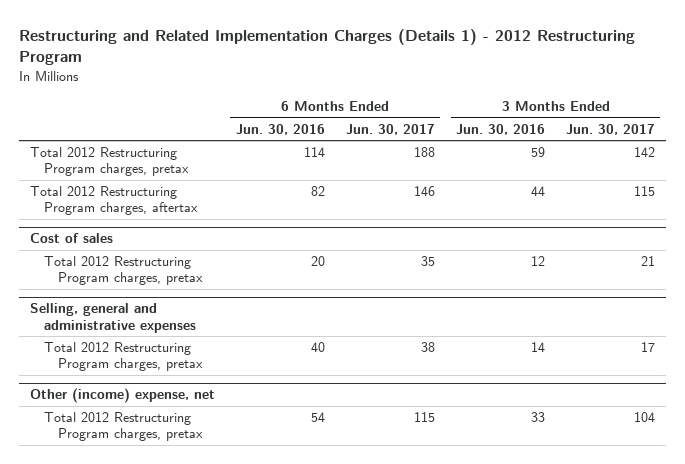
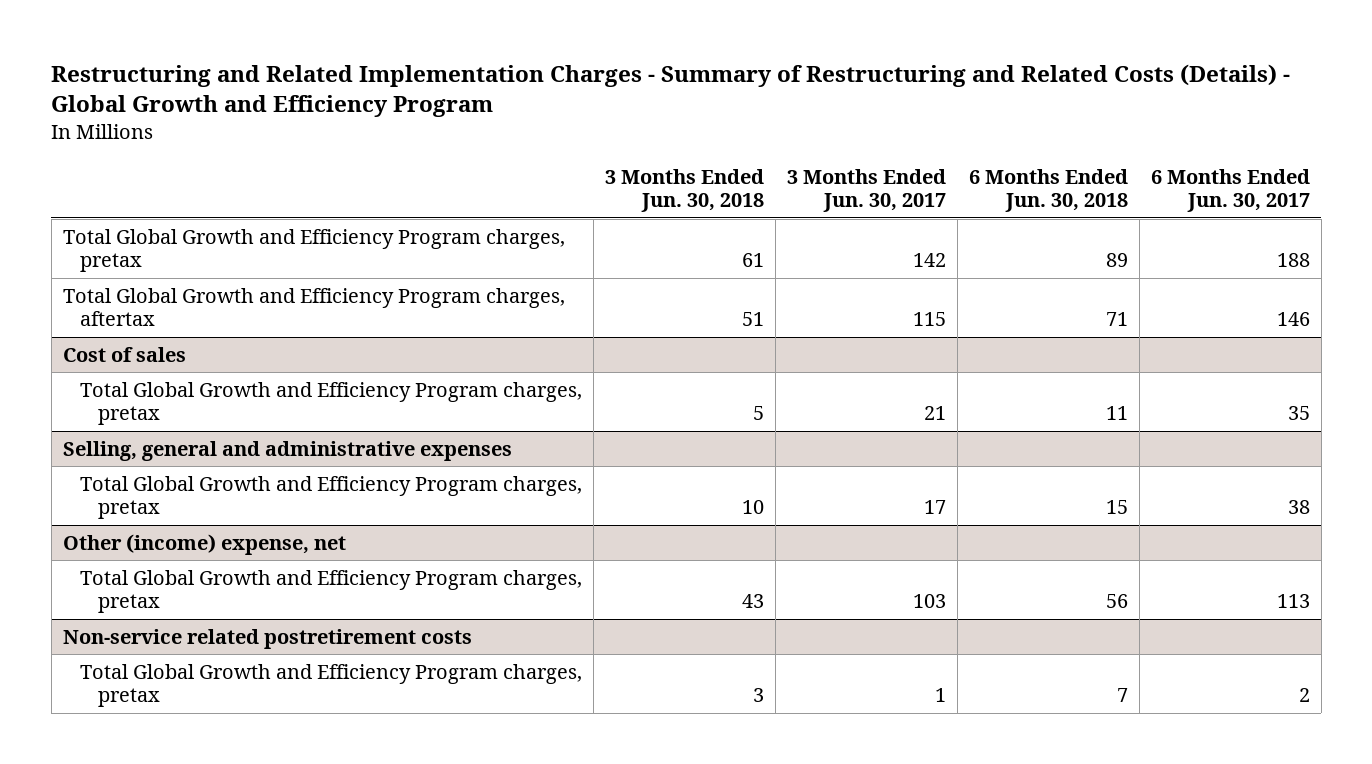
[19,28,636,66] Restructuring and Related Implementation Charges (Details 1) - 2012 Restructuring Program -> [51,63,1291,118] Restructuring and Related Implementation Charges - Summary of Restructuring and Related Costs (Details) - Global Growth and Efficiency Program
[235,123,325,135] Jun. 30, 2016 -> none
[455,123,545,135] Jun. 30, 2016 -> none
none -> [605,168,765,213] 3 Months Ended Jun. 30, 2018
none -> [968,168,1128,213] 6 Months Ended Jun. 30, 2018
[29,147,189,177] Total 2012 Restructuring Program charges, pretax -> [62,228,565,273] Total Global Growth and Efficiency Program charges, pretax
[29,186,198,216] Total 2012 Restructuring Program charges, aftertax -> [62,287,565,327] Total Global Growth and Efficiency Program charges, aftertax
[43,256,204,286] Total 2012 Restructuring Program charges, pretax -> [80,381,583,426] Total Global Growth and Efficiency Program charges, pretax
[43,342,204,372] Total 2012 Restructuring Program charges, pretax -> [80,475,583,520] Total Global Growth and Efficiency Program charges, pretax
[43,412,204,442] Total 2012 Restructuring Program charges, pretax -> [80,569,583,614] Total Global Growth and Efficiency Program charges, pretax
[413,412,435,423] 115 -> [1276,594,1310,609] 113
[634,412,656,423] 104 -> [913,594,947,609] 103
none -> [62,628,472,649] Non-service related postretirement costs
none -> [80,663,583,708] Total Global Growth and Efficiency Program charges, pretax

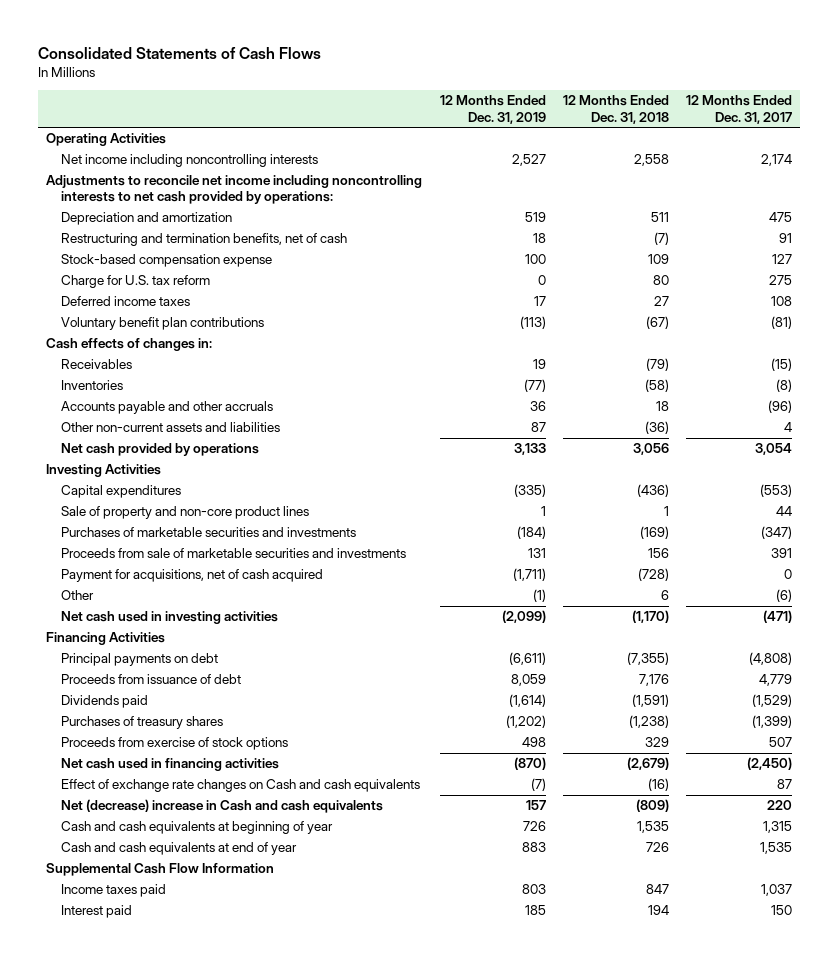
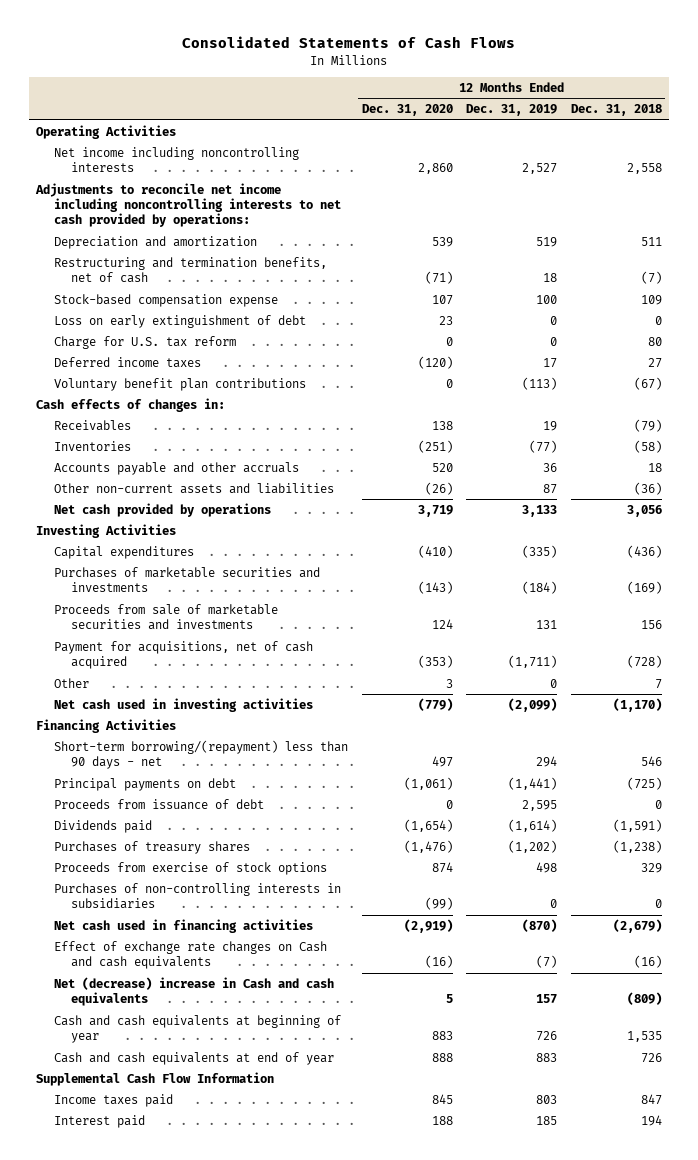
[685,95,792,124] 12 Months Ended Dec. 31, 2017 -> none
none -> [361,104,453,117] Dec. 31, 2020
none -> [53,314,306,328] Loss on early extinguishment of debt
[61,506,310,520] Sale of property and non-core product lines -> none
[532,589,546,603] (1) -> [550,678,558,688] 0
[660,590,669,601] 6 -> [655,678,663,689] 7
none -> [53,739,348,770] Short-term borrowing/(repayment) less than 90 days - net
[508,652,546,666] (6,611) -> [508,776,558,790] (1,441)
[626,652,669,666] (7,355) -> [627,776,663,790] (725)
[510,674,546,687] 8,059 -> [522,799,558,811] 2,595
[638,674,669,687] 7,176 -> [655,799,663,809] 0
none -> [53,882,341,910] Purchases of non-controlling interests in subsidiaries

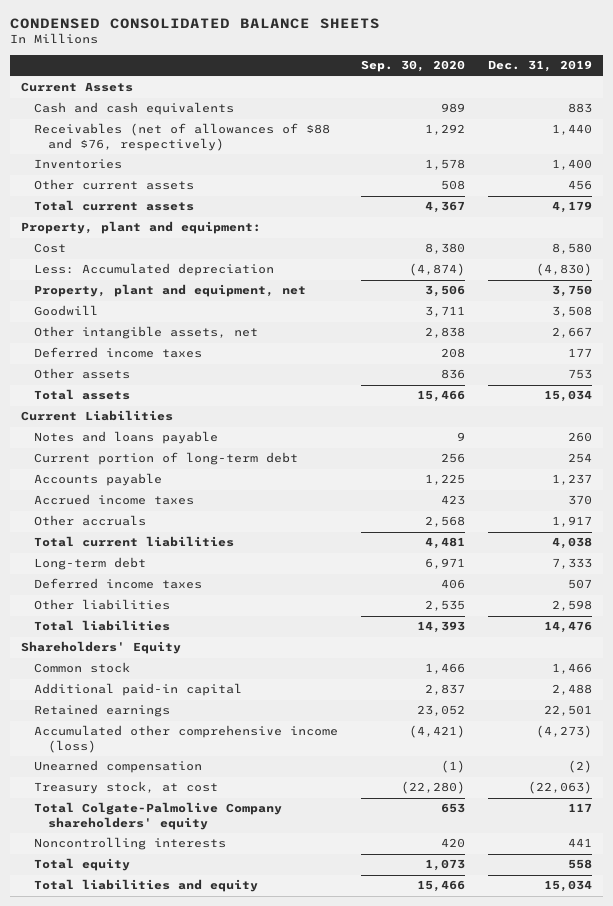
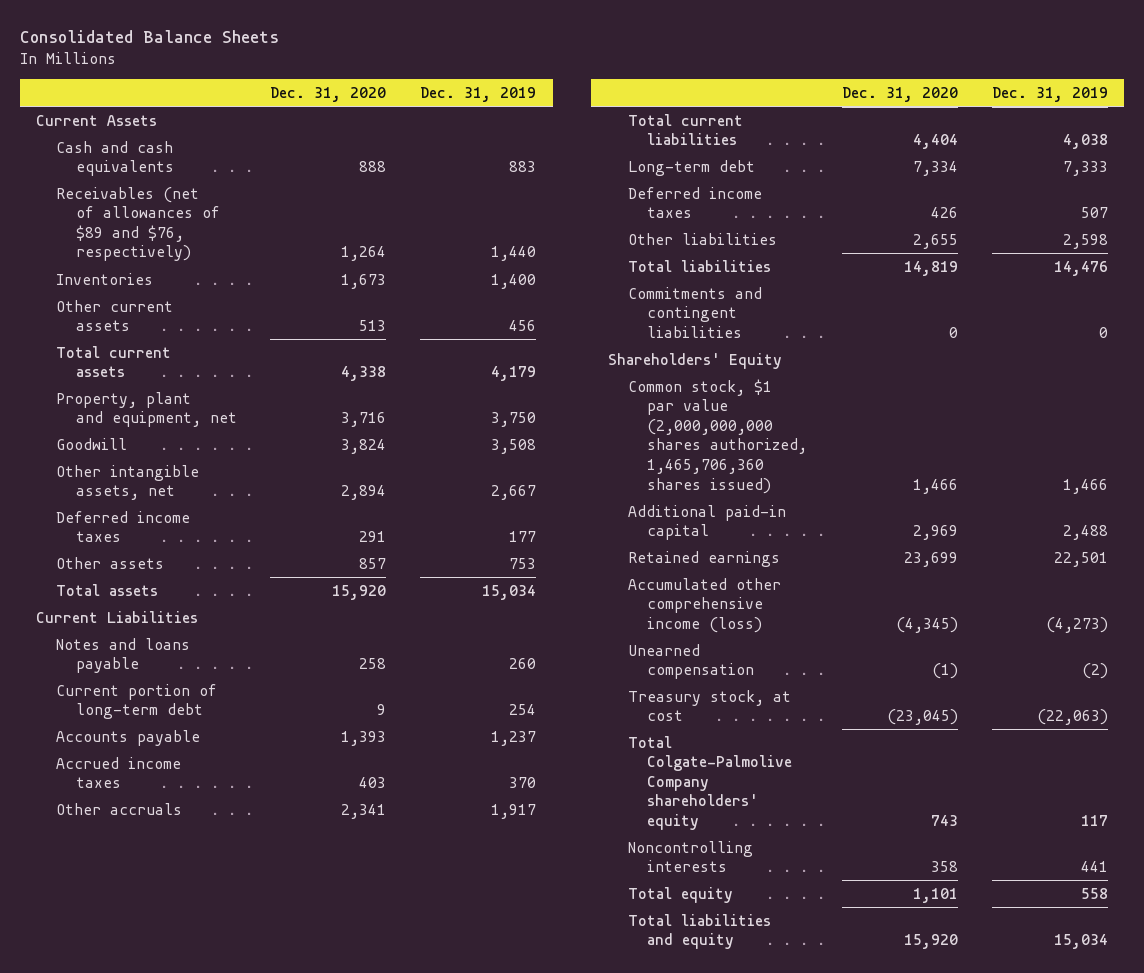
[9,17,380,29] CONDENSED CONSOLIDATED BALANCE SHEETS -> [19,30,279,44] Consolidated Balance Sheets
[361,60,466,73] Sep. 30, 2020 -> none
none -> [270,87,387,103] Dec. 31, 2020
[34,123,331,152] Receivables (net of allowances of $88 and $76, respectively) -> [56,186,220,262] Receivables (net of allowances of $89 and $76, respectively)
[20,221,261,235] Property, plant and equipment: -> none
[34,243,67,254] Cost -> none
[34,263,275,277] Less: Accumulated depreciation -> none
none -> [627,286,762,338] Commitments and contingent liabilities
[34,662,131,674] Common stock -> [627,378,808,494] Common stock, $1 par value (2,000,000,000 shares authorized, 1,465,706,360 shares issued)

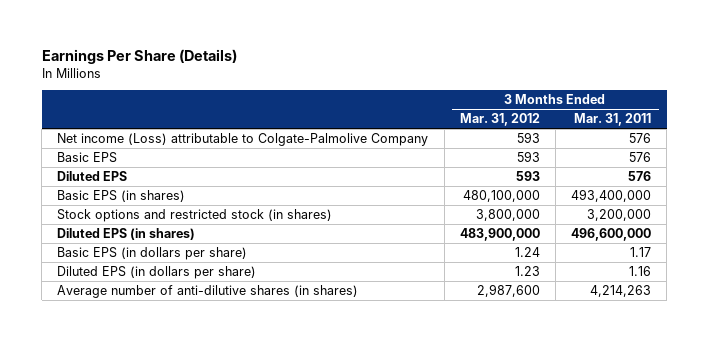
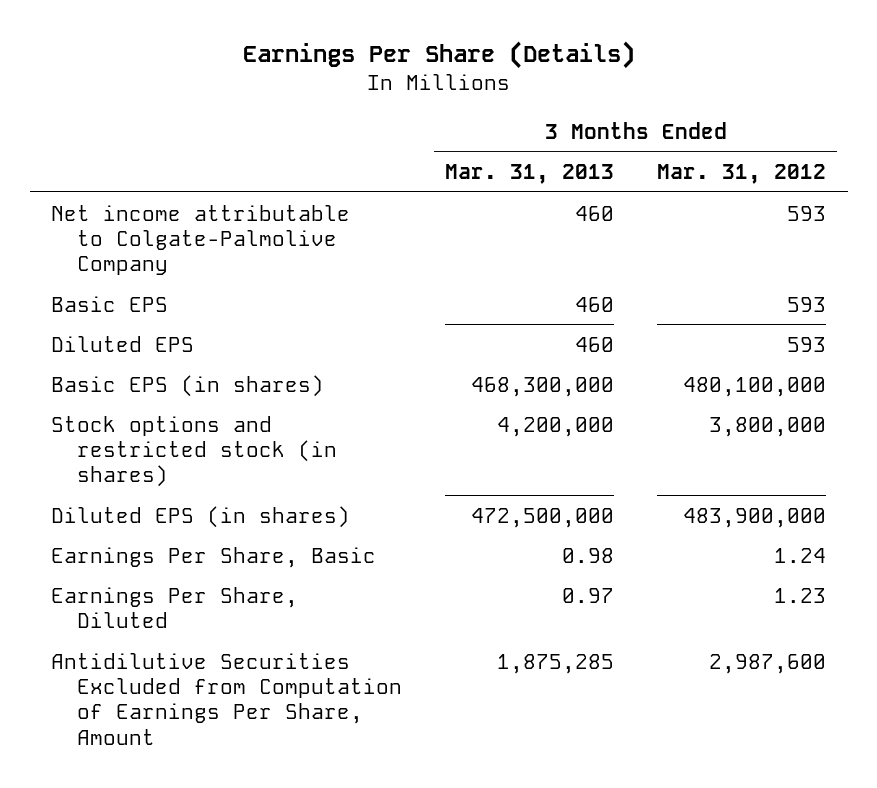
[574,113,652,127] Mar. 31, 2011 -> none
none -> [445,164,615,185] Mar. 31, 2013
[57,133,429,147] Net income (Loss) attributable to Colgate-Palmolive Company -> [51,204,351,276] Net income attributable to Colgate-Palmolive Company
[57,247,248,261] Basic EPS (in dollars per share) -> [51,546,377,568] Earnings Per Share, Basic
[57,266,257,280] Diluted EPS (in dollars per share) -> [51,586,299,628] Earnings Per Share, Diluted
[57,285,359,299] Average number of anti-dilutive shares (in shares) -> [51,652,403,745] Antidilutive Securities Excluded from Computation of Earnings Per Share, Amount

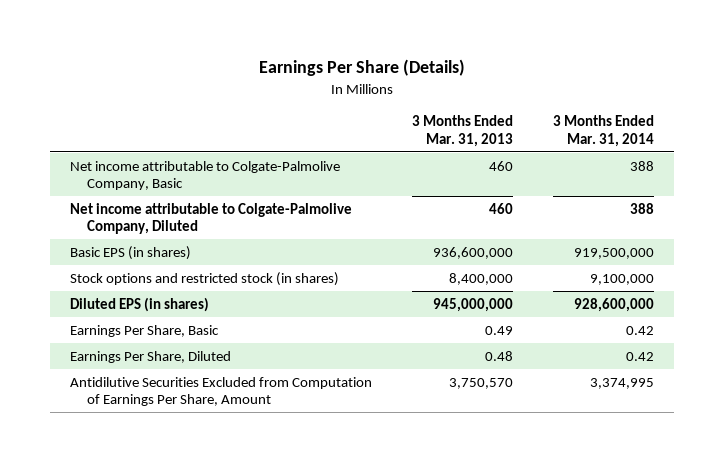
[657,164,827,185] Mar. 31, 2012 -> none
none -> [553,115,655,147] 3 Months Ended Mar. 31, 2014
[51,204,351,276] Net income attributable to Colgate-Palmolive Company -> none
[51,295,169,312] Basic EPS -> [69,160,340,191] Net income attributable to Colgate-Palmolive Company, Basic
[51,335,195,352] Diluted EPS -> [69,202,352,235] Net income attributable to Colgate-Palmolive Company, Diluted
[471,376,615,397] 468,300,000 -> [432,246,513,259] 936,600,000
[497,416,615,437] 4,200,000 -> [448,272,513,285] 8,400,000
[471,507,615,528] 472,500,000 -> [432,297,513,312] 945,000,000
[562,547,615,563] 0.98 -> [484,325,513,335] 0.49
[562,587,615,603] 0.97 -> [484,350,513,361] 0.48
[497,653,615,674] 1,875,285 -> [448,377,513,389] 3,750,570

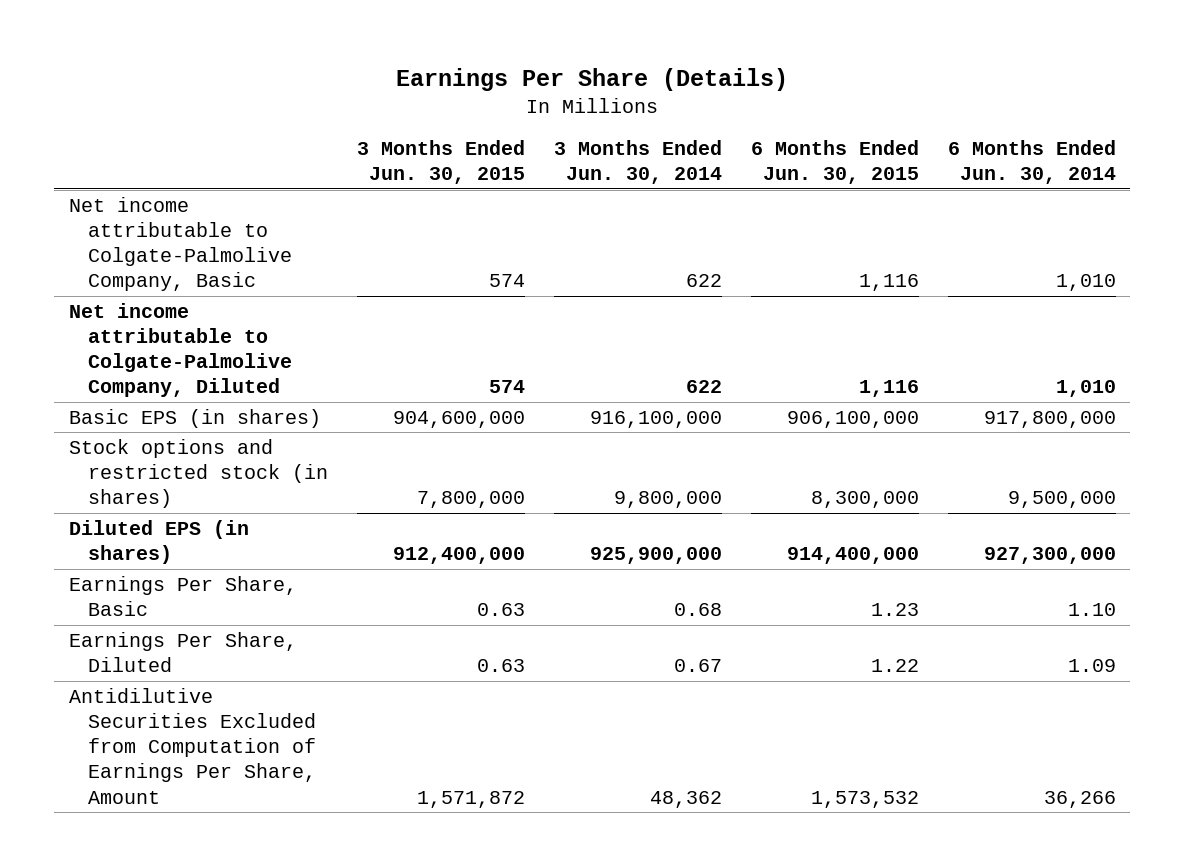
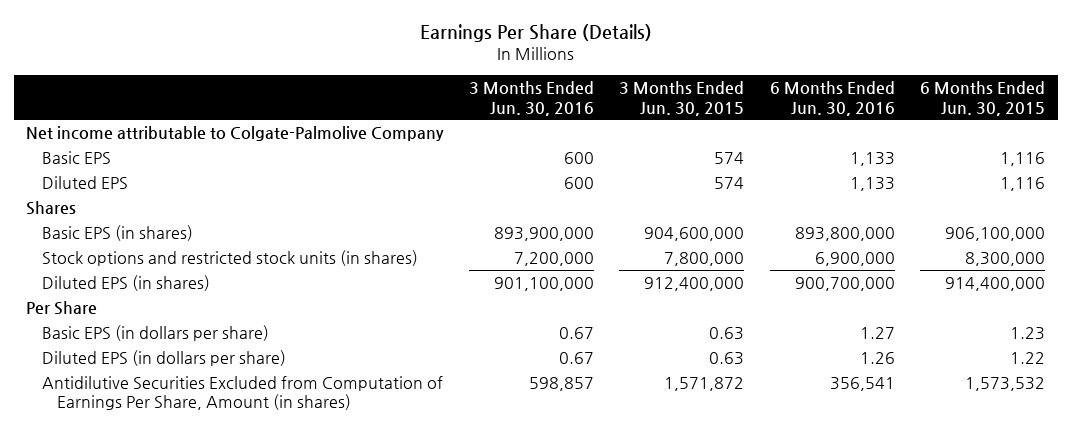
[553,140,722,185] 3 Months Ended Jun. 30, 2014 -> none
[947,140,1116,185] 6 Months Ended Jun. 30, 2014 -> none
none -> [468,81,594,116] 3 Months Ended Jun. 30, 2016
none -> [769,81,895,116] 6 Months Ended Jun. 30, 2016
none -> [26,125,445,141] Net income attributable to Colgate-Palmolive Company
[68,196,292,292] Net income attributable to Colgate-Palmolive Company, Basic -> [41,150,111,164] Basic EPS
[68,302,292,398] Net income attributable to Colgate-Palmolive Company, Diluted -> [41,175,128,189] Diluted EPS
none -> [26,200,77,215] Shares
[68,438,328,509] Stock options and restricted stock (in shares) -> [41,249,418,266] Stock options and restricted stock units (in shares)
none -> [26,300,98,315] Per Share
[68,575,297,617] Earnings Per Share, Basic -> [41,324,269,341] Basic EPS (in dollars per share)
[68,631,297,673] Earnings Per Share, Diluted -> [41,349,286,366] Diluted EPS (in dollars per share)
[68,687,316,804] Antidilutive Securities Excluded from Computation of Earnings Per Share, Amount -> [41,375,443,411] Antidilutive Securities Excluded from Computation of Earnings Per Share, Amount (in shares)

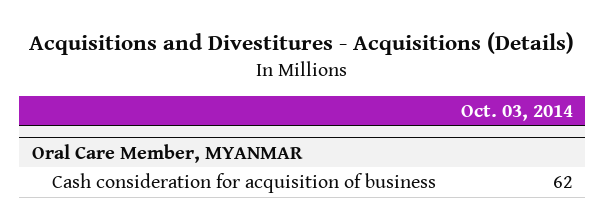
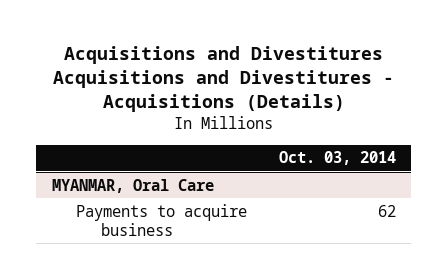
[29,31,575,55] Acquisitions and Divestitures - Acquisitions (Details) -> [52,46,394,113] Acquisitions and Divestitures Acquisitions and Divestitures - Acquisitions (Details)
[31,143,303,163] Oral Care Member, MYANMAR -> [51,178,214,193] MYANMAR, Oral Care
[52,172,437,193] Cash consideration for acquisition of business -> [76,203,248,236] Payments to acquire business

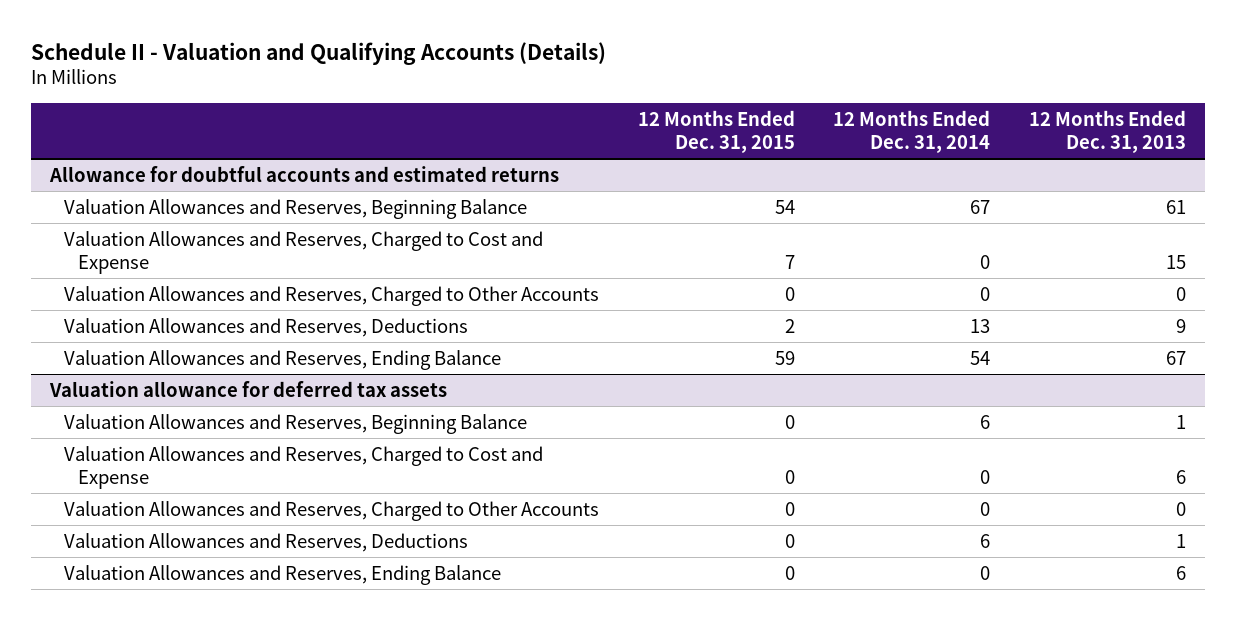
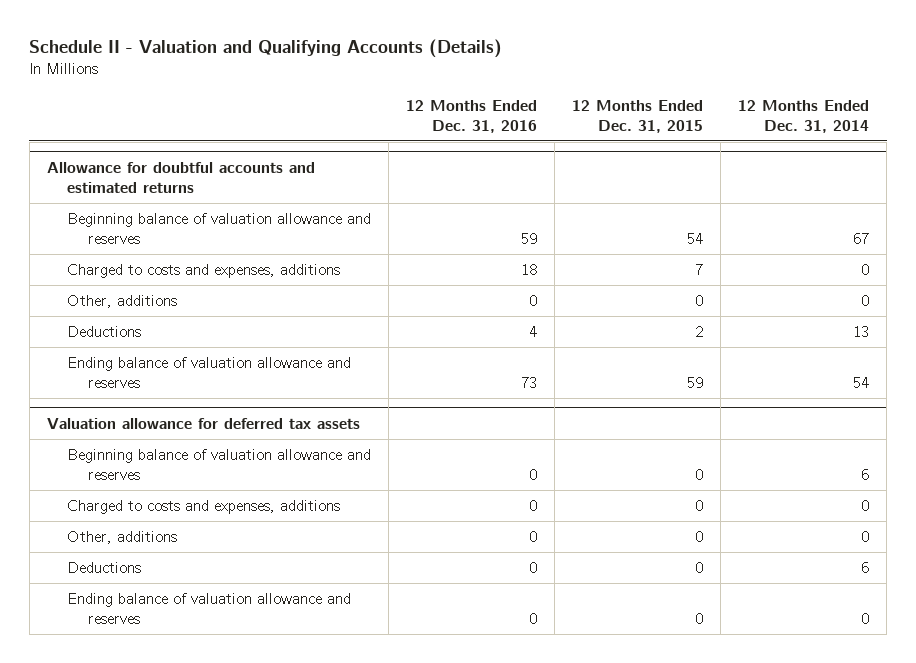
[1028,109,1186,153] 12 Months Ended Dec. 31, 2013 -> none
none -> [406,99,538,133] 12 Months Ended Dec. 31, 2016
[64,198,528,219] Valuation Allowances and Reserves, Beginning Balance -> [67,213,372,244] Beginning balance of valuation allowance and reserves
[64,230,544,275] Valuation Allowances and Reserves, Charged to Cost and Expense -> [67,264,341,279] Charged to costs and expenses, additions
[64,285,600,306] Valuation Allowances and Reserves, Charged to Other Accounts -> [67,295,178,309] Other, additions
[64,317,469,337] Valuation Allowances and Reserves, Deductions -> [67,326,142,338] Deductions
[64,349,502,370] Valuation Allowances and Reserves, Ending Balance -> [67,357,352,388] Ending balance of valuation allowance and reserves
[64,413,528,434] Valuation Allowances and Reserves, Beginning Balance -> [67,449,372,480] Beginning balance of valuation allowance and reserves
[64,445,544,490] Valuation Allowances and Reserves, Charged to Cost and Expense -> [67,500,341,515] Charged to costs and expenses, additions
[64,500,600,521] Valuation Allowances and Reserves, Charged to Other Accounts -> [67,531,178,545] Other, additions
[64,532,469,552] Valuation Allowances and Reserves, Deductions -> [67,562,142,574] Deductions
[64,564,502,585] Valuation Allowances and Reserves, Ending Balance -> [67,593,352,624] Ending balance of valuation allowance and reserves

